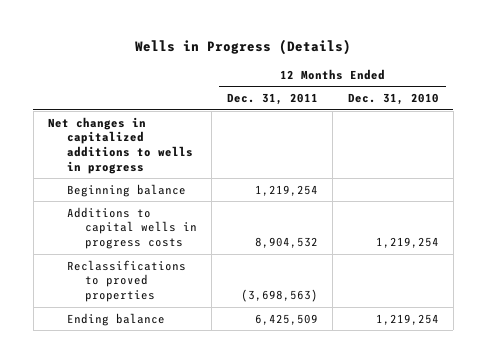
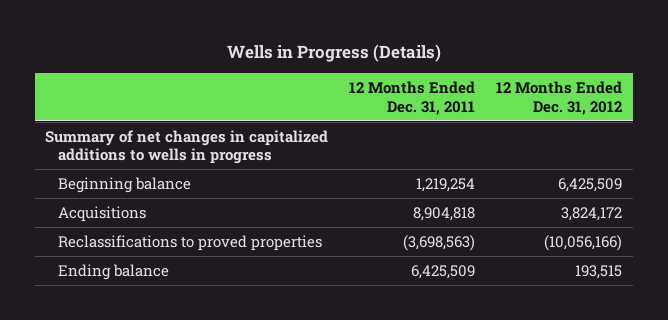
[347,93,439,106] Dec. 31, 2010 -> none
none -> [496,81,623,115] 12 Months Ended Dec. 31, 2012
[48,116,193,174] Net changes in capitalized additions to wells in progress -> [45,129,329,165] Summary of net changes in capitalized additions to wells in progress
[66,206,197,250] Additions to capital wells in progress costs -> none
none -> [58,205,147,222] Acquisitions

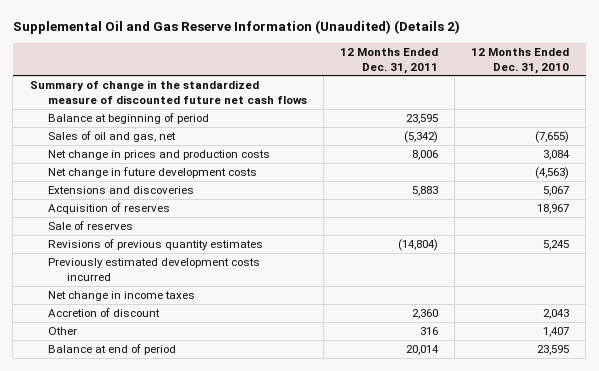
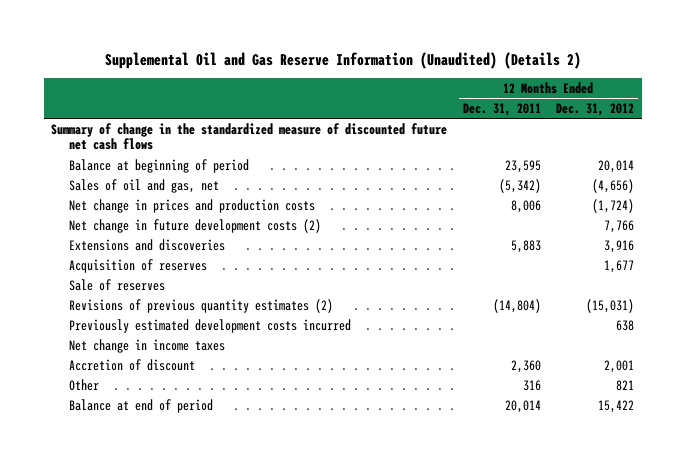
[471,47,570,74] 12 Months Ended Dec. 31, 2010 -> none
none -> [556,102,635,116] Dec. 31, 2012
[48,167,258,179] Net change in future development costs -> [69,218,322,233] Net change in future development costs (2)
[48,239,264,251] Revisions of previous quantity estimates -> [69,298,334,313] Revisions of previous quantity estimates (2)

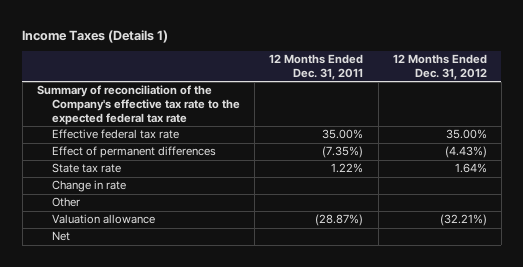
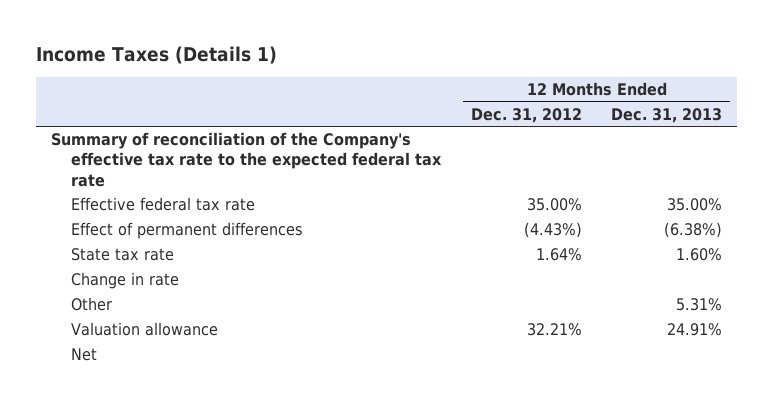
[269,54,364,81] 12 Months Ended Dec. 31, 2011 -> none
none -> [611,107,723,123] Dec. 31, 2013
[439,214,487,227] (32.21%) -> [526,323,582,337] 32.21%

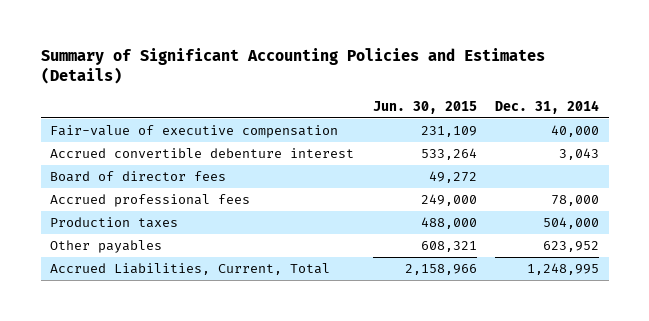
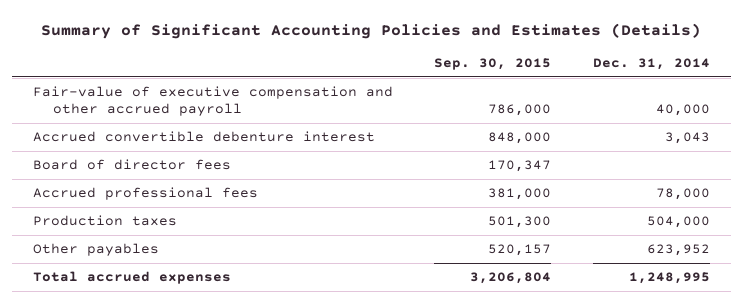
[372,100,477,114] Jun. 30, 2015 -> none
none -> [434,58,552,71] Sep. 30, 2015
[49,125,338,139] Fair-value of executive compensation -> [32,86,393,117] Fair-value of executive compensation and other accrued payroll
[49,263,330,276] Accrued Liabilities, Current, Total -> [32,271,231,285] Total accrued expenses

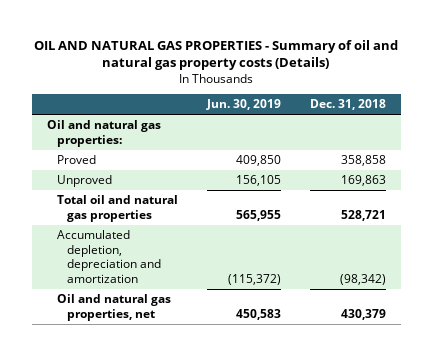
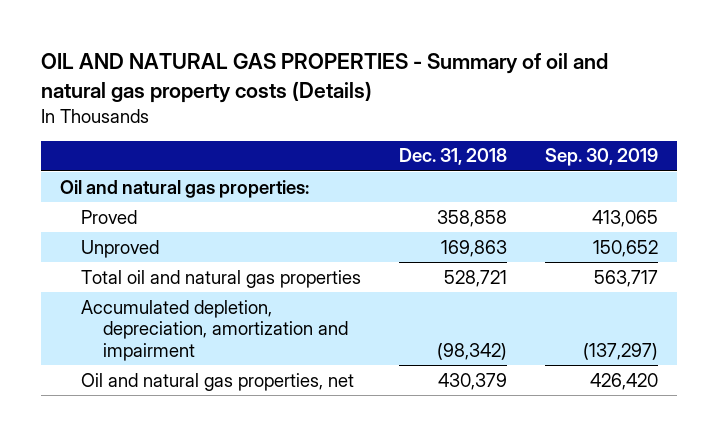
[206,99,282,111] Jun. 30, 2019 -> none
none -> [545,148,659,167] Sep. 30, 2019
[56,230,162,283] Accumulated depletion, depreciation and amortization -> [81,299,348,362] Accumulated depletion, depreciation, amortization and impairment

